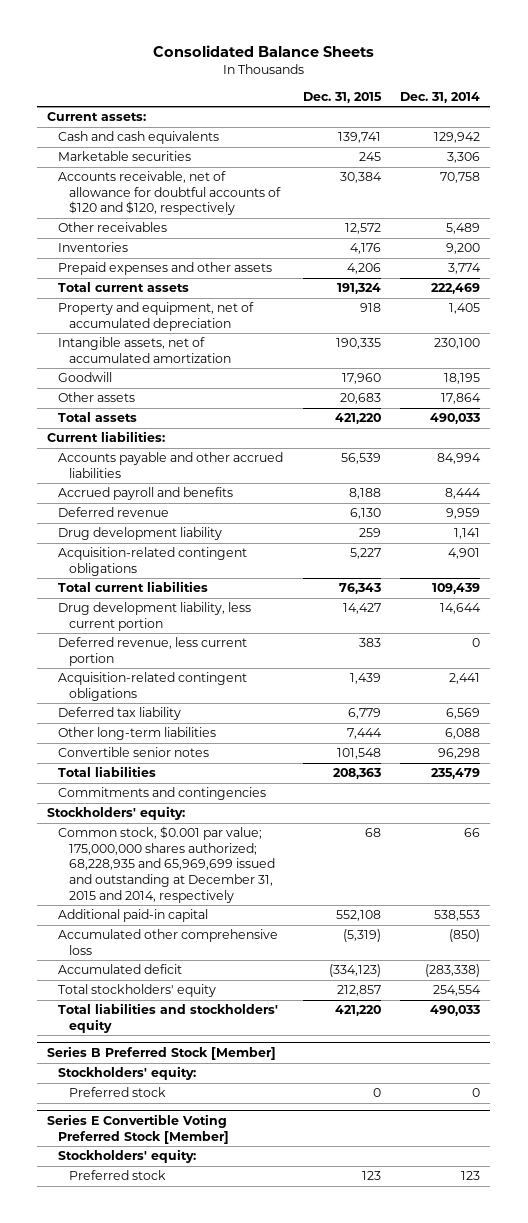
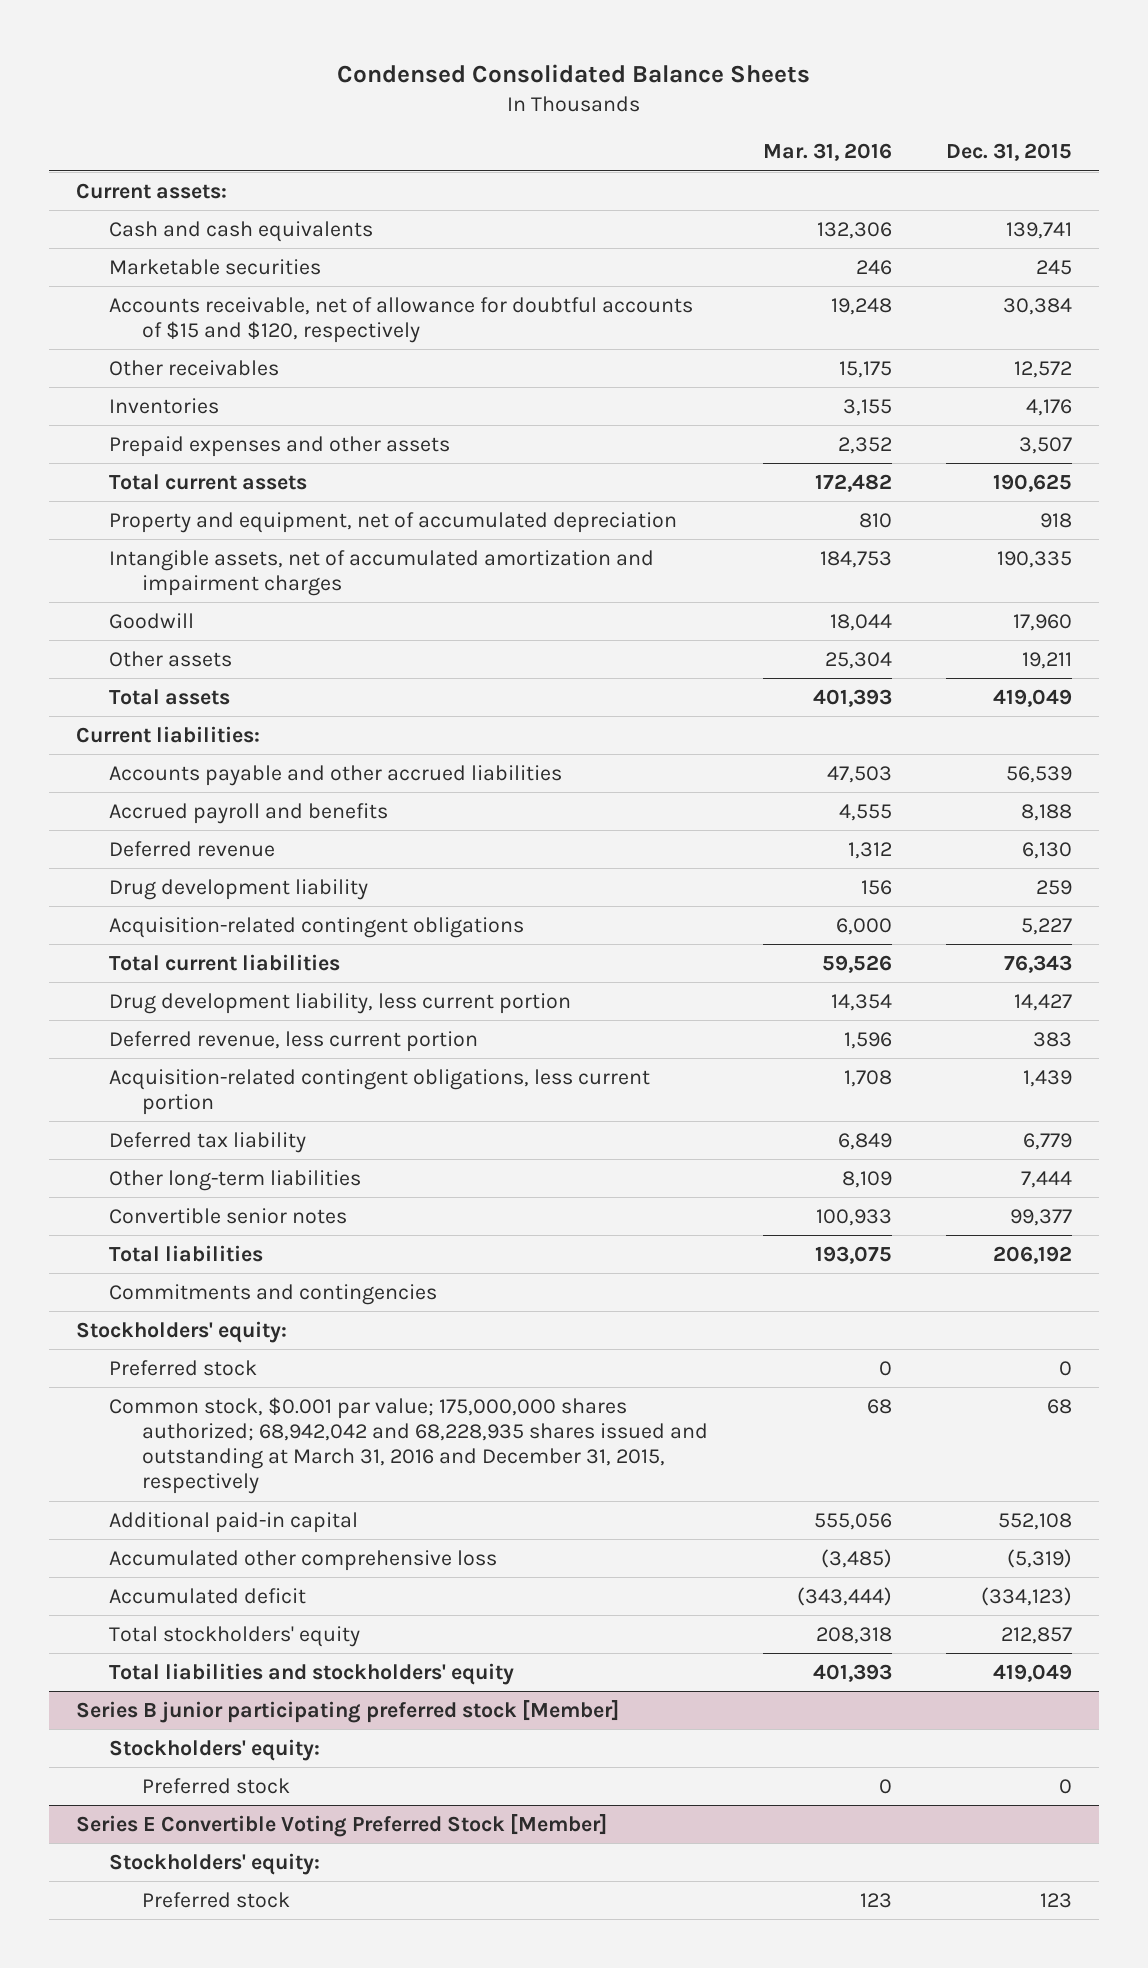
[152,44,374,57] Consolidated Balance Sheets -> [336,64,810,84] Condensed Consolidated Balance Sheets
[400,91,481,103] Dec. 31, 2014 -> none
none -> [762,143,892,162] Mar. 31, 2016
[58,171,281,216] Accounts receivable, net of allowance for doubtful accounts of $120 and $120, respectively -> [109,296,694,343] Accounts receivable, net of allowance for doubtful accounts of $15 and $120, respectively
[346,263,381,275] 4,206 -> [1018,436,1072,454] 3,507
[336,283,381,295] 191,324 -> [992,473,1072,492] 190,625
[58,337,231,363] Intangible assets, net of accumulated amortization -> [109,549,655,596] Intangible assets, net of accumulated amortization and impairment charges
[339,393,381,405] 20,683 -> [1021,651,1072,669] 19,211
[334,413,381,425] 421,220 -> [992,688,1072,707] 419,049
[58,672,248,701] Acquisition-related contingent obligations -> [109,1068,651,1115] Acquisition-related contingent obligations, less current portion
[336,748,381,760] 101,548 -> [1009,1208,1072,1226] 99,377
[332,768,381,780] 208,363 -> [992,1245,1072,1264] 206,192
none -> [109,1359,258,1376] Preferred stock
[58,826,275,903] Common stock, $0.001 par value; 175,000,000 shares authorized; 68,228,935 and 65,969,699 issued and outstanding at December 31, 2015 and 2014, respectively -> [109,1396,709,1495] Common stock, $0.001 par value; 175,000,000 shares authorized; 68,942,042 and 68,228,935 shares issued and outstanding at March 31, 2016 and December 31, 2015, respectively
[334,1005,381,1017] 421,220 -> [992,1663,1072,1682] 419,049
[47,1046,277,1061] Series B Preferred Stock [Member] -> [76,1699,620,1723] Series B junior participating preferred stock [Member]

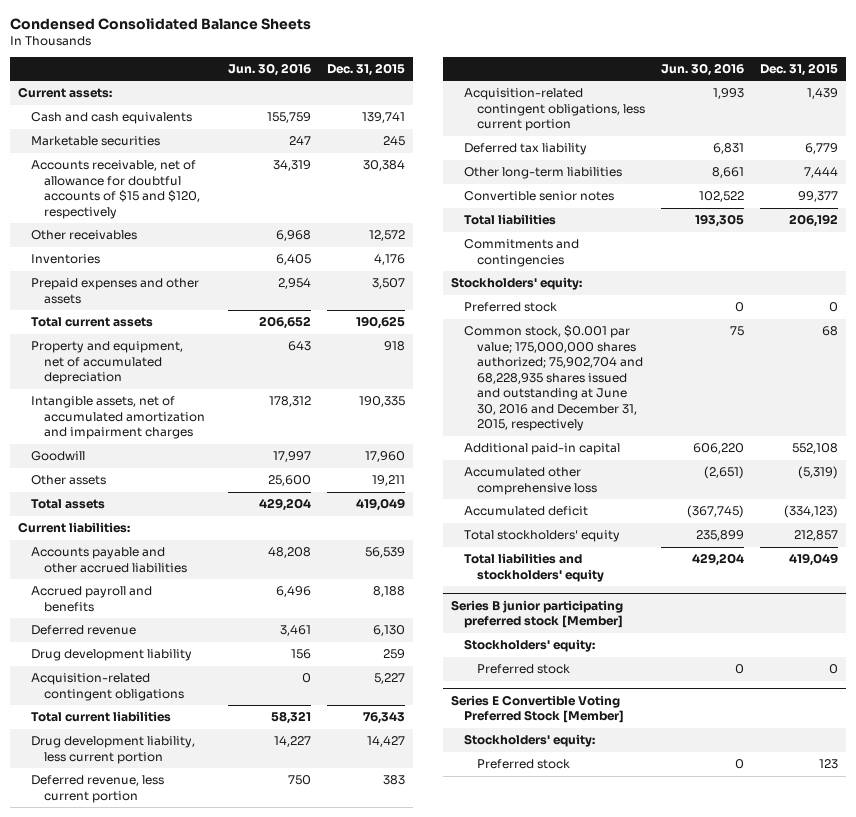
[762,143,892,162] Mar. 31, 2016 -> none
none -> [228,62,312,76] Jun. 30, 2016
[109,1396,709,1495] Common stock, $0.001 par value; 175,000,000 shares authorized; 68,942,042 and 68,228,935 shares issued and outstanding at March 31, 2016 and December 31, 2015, respectively -> [464,325,644,432] Common stock, $0.001 par value; 175,000,000 shares authorized; 75,902,704 and 68,228,935 shares issued and outstanding at June 30, 2016 and December 31, 2015, respectively

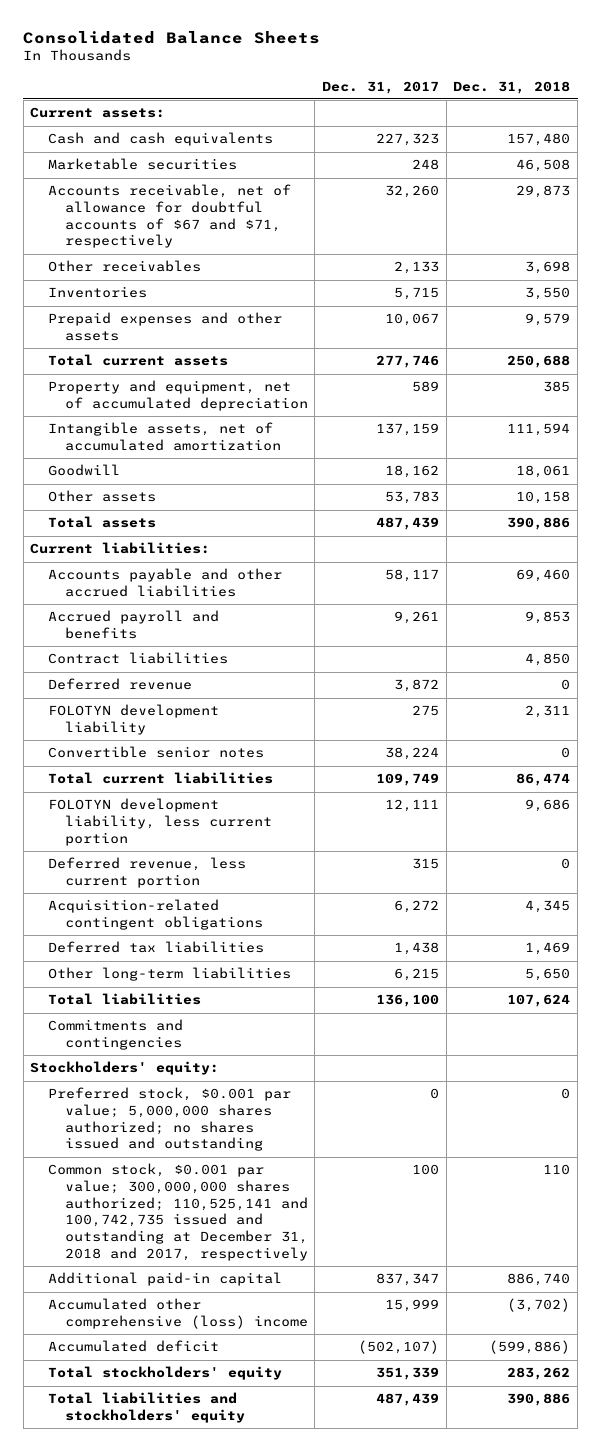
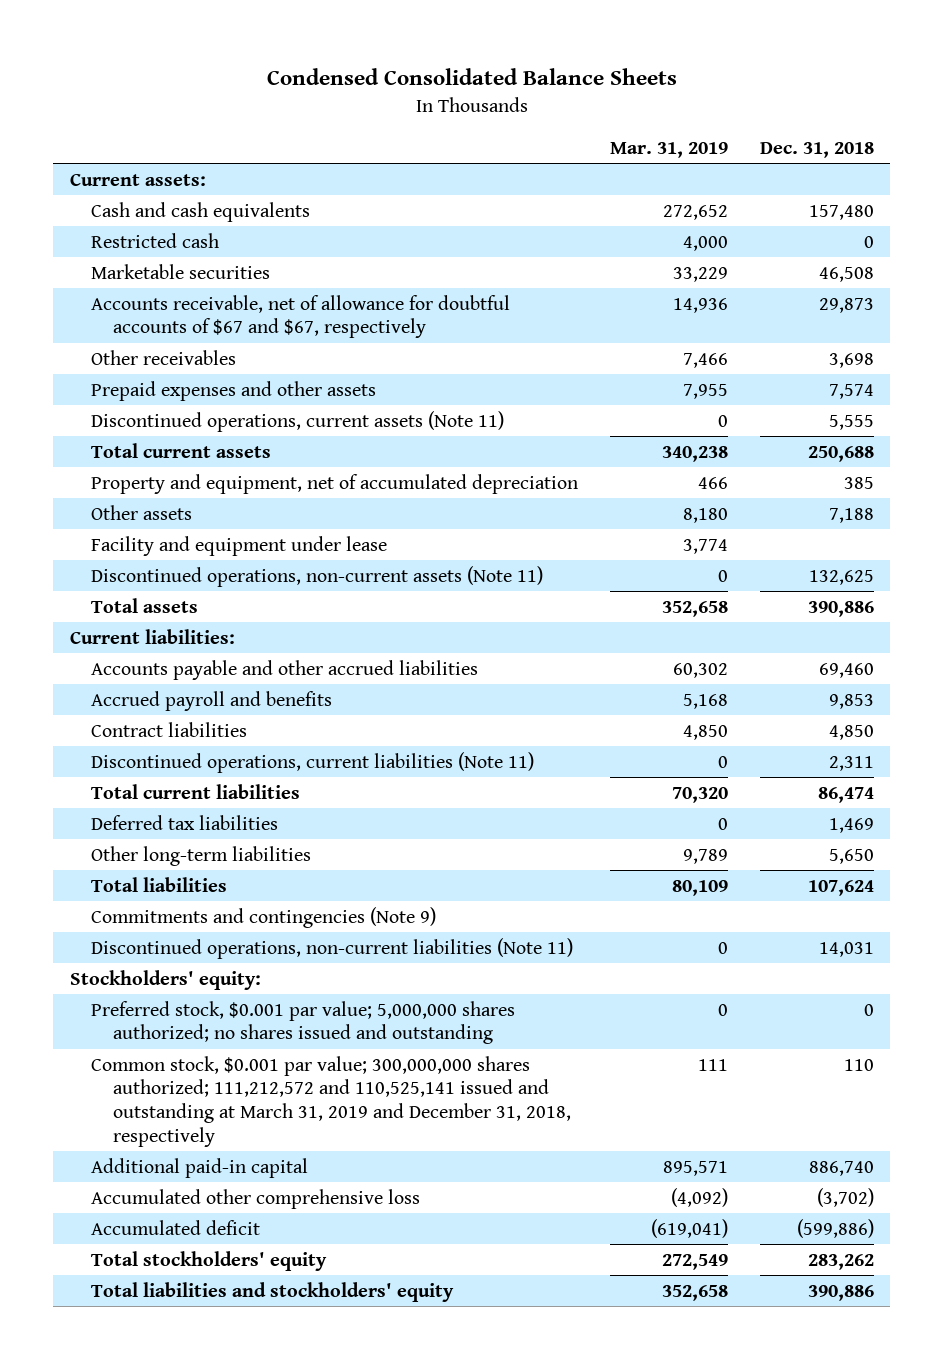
[23,31,321,45] Consolidated Balance Sheets -> [266,67,677,85] Condensed Consolidated Balance Sheets
[322,80,440,94] Dec. 31, 2017 -> none
none -> [610,141,729,158] Mar. 31, 2019
none -> [91,232,220,248] Restricted cash
[47,184,291,249] Accounts receivable, net of allowance for doubtful accounts of $67 and $71, respectively -> [91,294,511,339] Accounts receivable, net of allowance for doubtful accounts of $67 and $67, respectively
[47,286,147,299] Inventories -> none
[525,313,571,327] 9,579 -> [829,383,875,399] 7,574
none -> [91,410,505,432] Discontinued operations, current assets (Note 11)
[47,422,281,451] Intangible assets, net of accumulated amortization -> none
[47,464,120,477] Goodwill -> none
[516,491,571,505] 10,158 -> [829,507,875,523] 7,188
none -> [91,535,388,556] Facility and equipment under lease
none -> [91,565,544,587] Discontinued operations, non-current assets (Note 11)
[47,678,192,691] Deferred revenue -> none
[47,746,264,759] Convertible senior notes -> none
[47,704,219,735] FOLOTYN development liability -> [91,751,535,773] Discontinued operations, current liabilities (Note 11)
[47,798,272,846] FOLOTYN development liability, less current portion -> none
[47,857,246,888] Deferred revenue, less current portion -> none
[47,899,263,930] Acquisition-related contingent obligations -> none
[47,1019,183,1050] Commitments and contingencies -> [91,906,437,928] Commitments and contingencies (Note 9)
none -> [91,937,574,959] Discontinued operations, non-current liabilities (Note 11)
[47,1163,308,1261] Common stock, $0.001 par value; 300,000,000 shares authorized; 110,525,141 and 100,742,735 issued and outstanding at December 31, 2018 and 2017, respectively -> [91,1055,571,1147] Common stock, $0.001 par value; 300,000,000 shares authorized; 111,212,572 and 110,525,141 issued and outstanding at March 31, 2019 and December 31, 2018, respectively
[47,1298,308,1329] Accumulated other comprehensive (loss) income -> [91,1188,421,1209] Accumulated other comprehensive loss

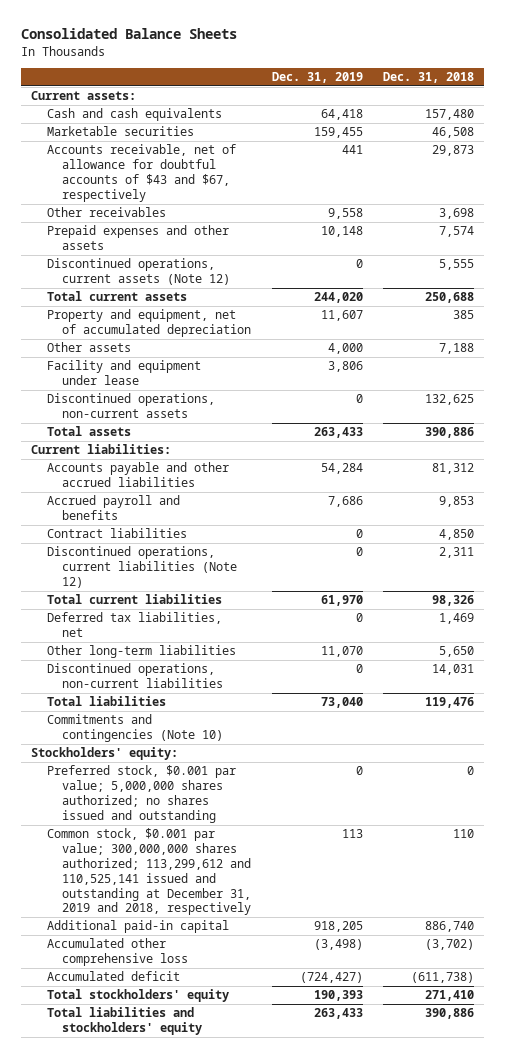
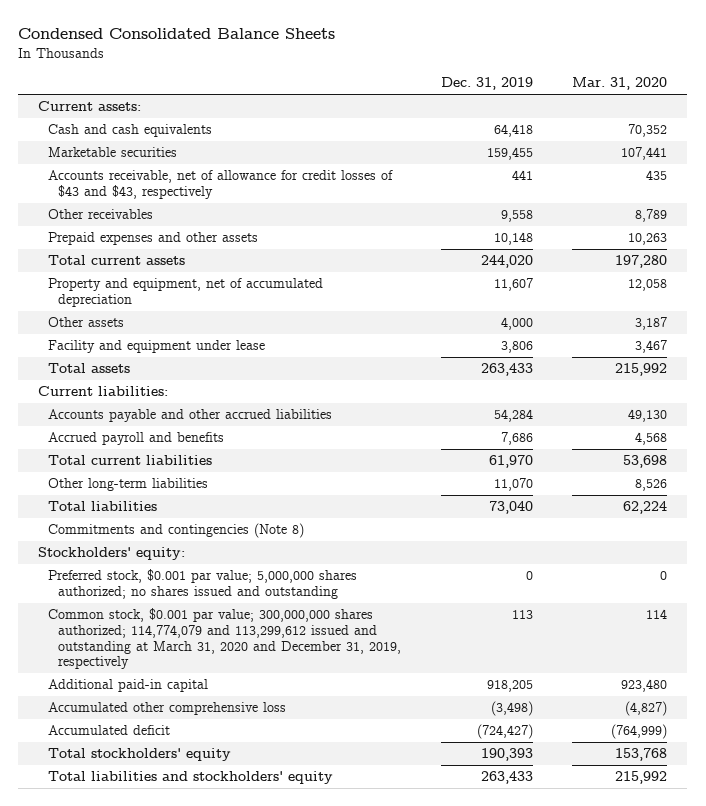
[20,28,237,40] Consolidated Balance Sheets -> [18,28,336,40] Condensed Consolidated Balance Sheets
[383,72,475,84] Dec. 31, 2018 -> none
none -> [572,77,668,91] Mar. 31, 2020
[46,144,236,202] Accounts receivable, net of allowance for doubtful accounts of $43 and $67, respectively -> [48,170,394,199] Accounts receivable, net of allowance for credit losses of $43 and $43, respectively
[46,258,230,286] Discontinued operations, current assets (Note 12) -> none
[46,393,215,419] Discontinued operations, non-current assets -> none
[46,528,187,539] Contract liabilities -> none
[46,546,237,589] Discontinued operations, current liabilities (Note 12) -> none
[46,612,222,638] Deferred tax liabilities, net -> none
[46,663,223,689] Discontinued operations, non-current liabilities -> none
[46,714,223,743] Commitments and contingencies (Note 10) -> [48,523,305,539] Commitments and contingencies (Note 8)
[46,828,251,916] Common stock, $0.001 par value; 300,000,000 shares authorized; 113,299,612 and 110,525,141 issued and outstanding at December 31, 2019 and 2018, respectively -> [48,608,402,670] Common stock, $0.001 par value; 300,000,000 shares authorized; 114,774,079 and 113,299,612 issued and outstanding at March 31, 2020 and December 31, 2019, respectively

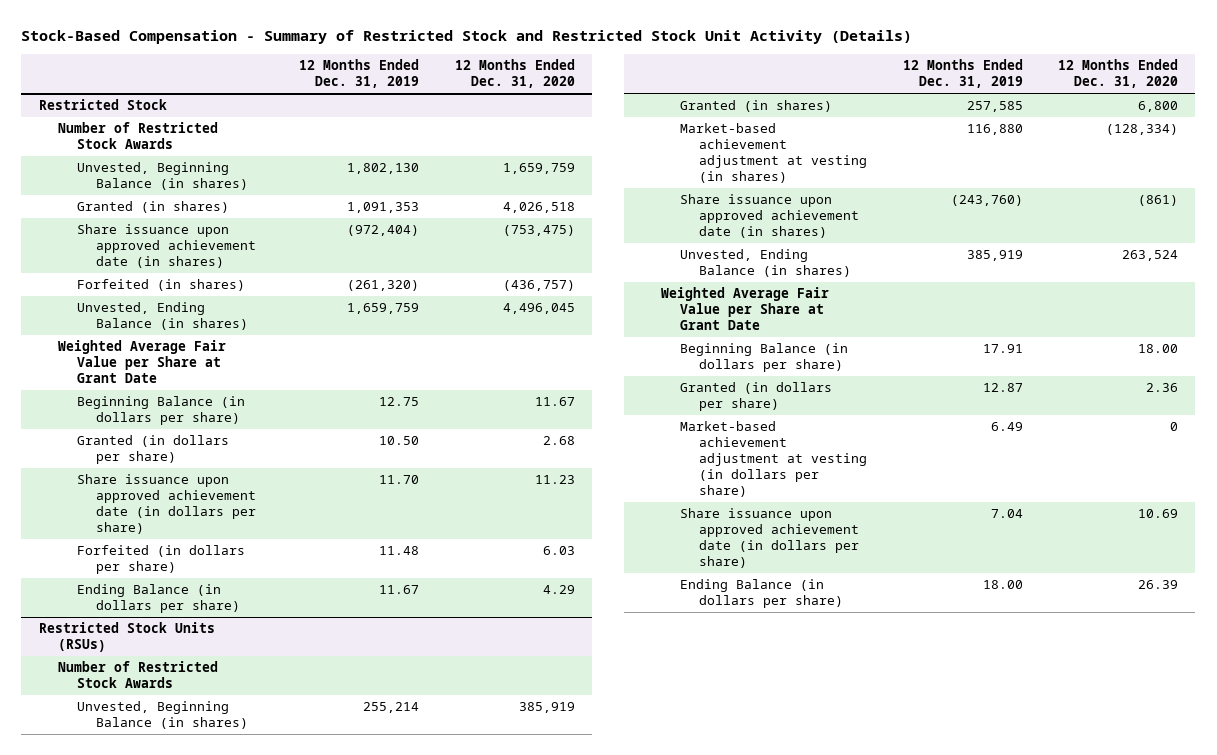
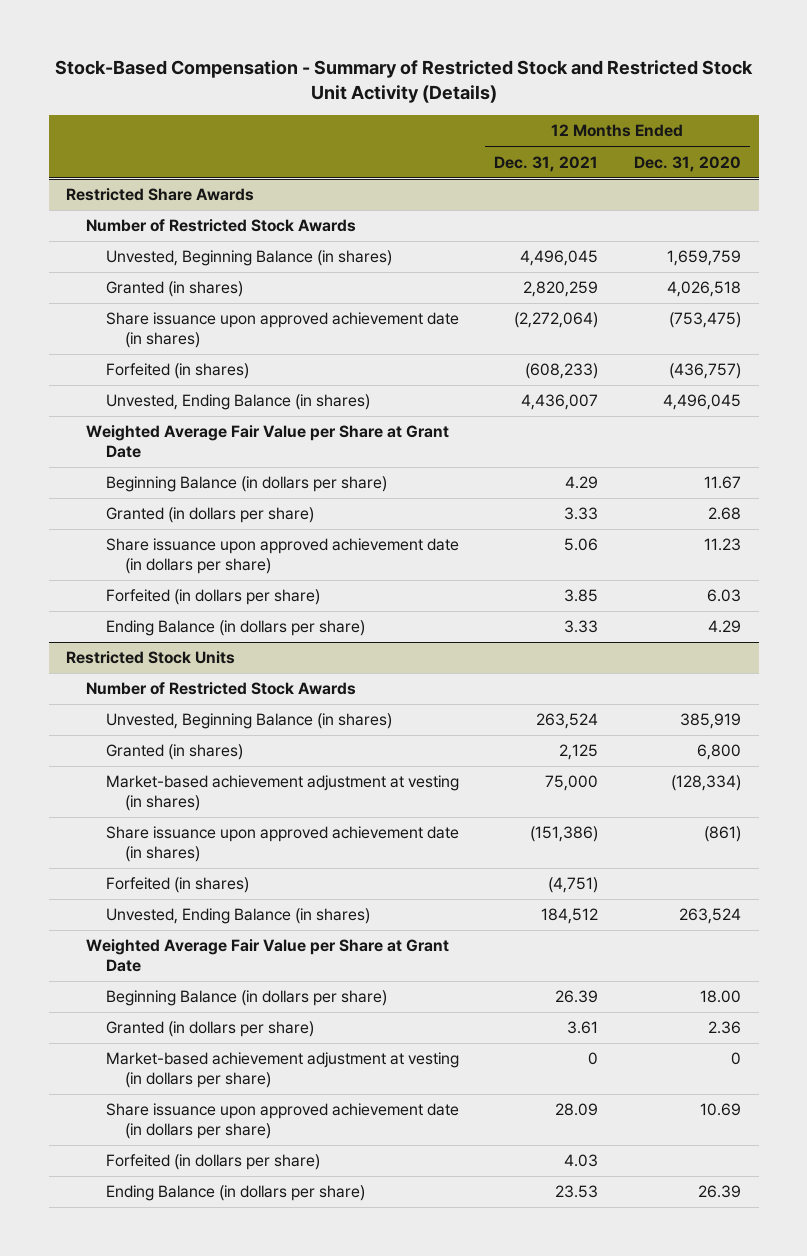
[299,59,420,89] 12 Months Ended Dec. 31, 2019 -> none
none -> [494,155,599,172] Dec. 31, 2021
[38,99,167,111] Restricted Stock -> none
none -> [66,188,255,202] Restricted Share Awards
[38,622,215,653] Restricted Stock Units (RSUs) -> [66,651,236,665] Restricted Stock Units
none -> [105,877,249,894] Forfeited (in shares)
none -> [105,1154,320,1171] Forfeited (in dollars per share)

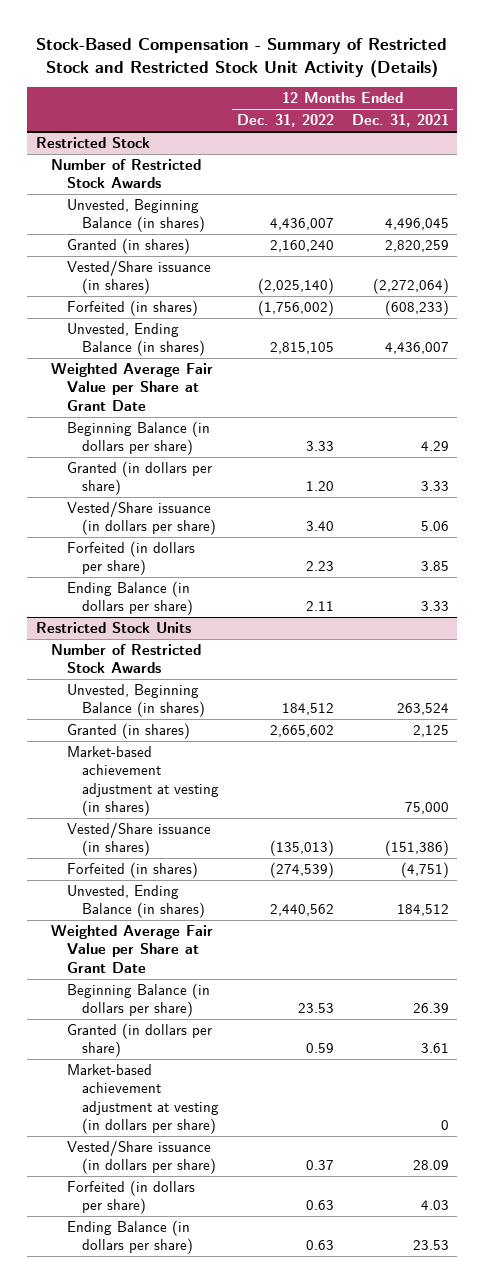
[633,155,741,172] Dec. 31, 2020 -> none
none -> [236,114,334,128] Dec. 31, 2022
[66,188,255,202] Restricted Share Awards -> none
none -> [35,137,150,149] Restricted Stock
[105,312,459,348] Share issuance upon approved achievement date (in shares) -> [66,260,211,295] Vested/Share issuance (in shares)
[105,538,459,574] Share issuance upon approved achievement date (in dollars per share) -> [66,501,216,536] Vested/Share issuance (in dollars per share)
[105,826,459,862] Share issuance upon approved achievement date (in shares) -> [66,822,211,857] Vested/Share issuance (in shares)
[105,1103,459,1139] Share issuance upon approved achievement date (in dollars per share) -> [66,1140,216,1175] Vested/Share issuance (in dollars per share)

